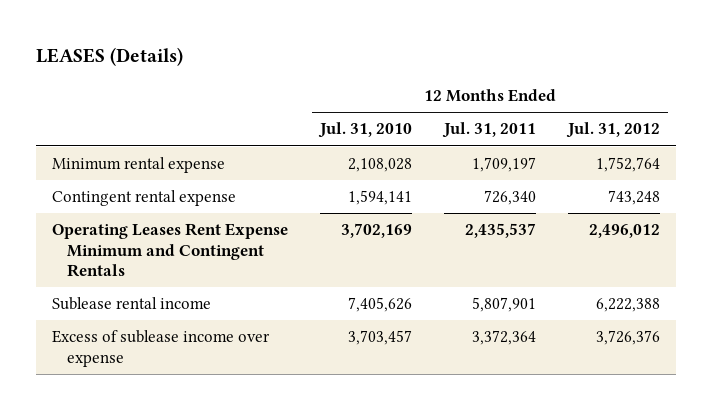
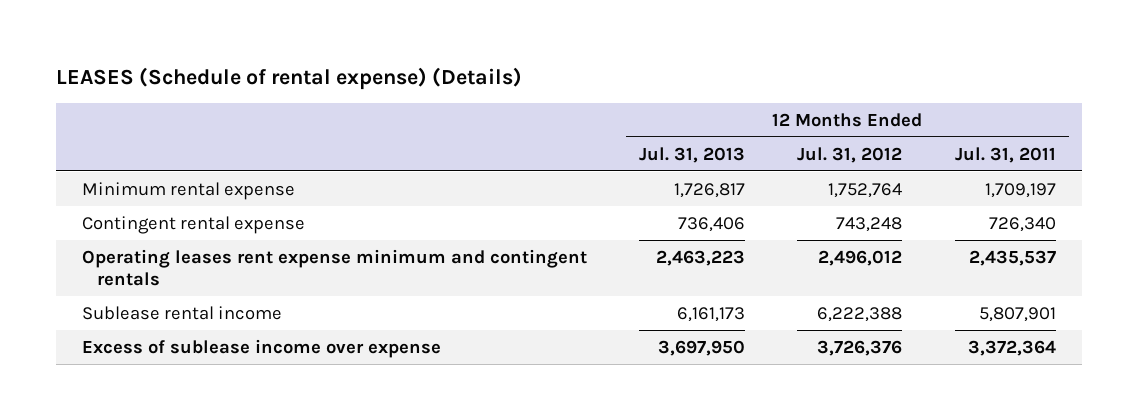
[36,47,184,67] LEASES (Details) -> [55,67,522,91] LEASES (Schedule of rental expense) (Details)
[318,122,413,139] Jul. 31, 2010 -> none
none -> [638,146,745,163] Jul. 31, 2013
[52,223,289,278] Operating Leases Rent Expense Minimum and Contingent Rentals -> [81,248,587,286] Operating leases rent expense minimum and contingent rentals

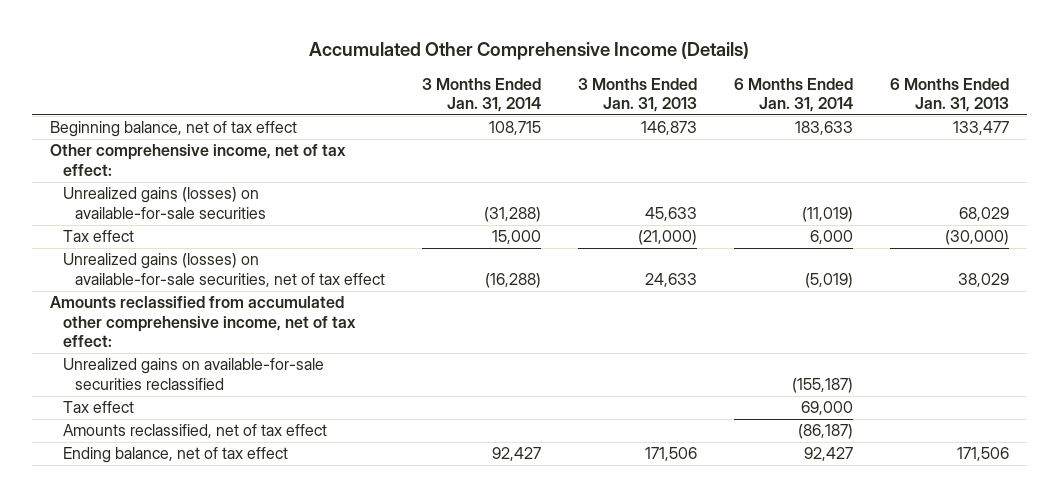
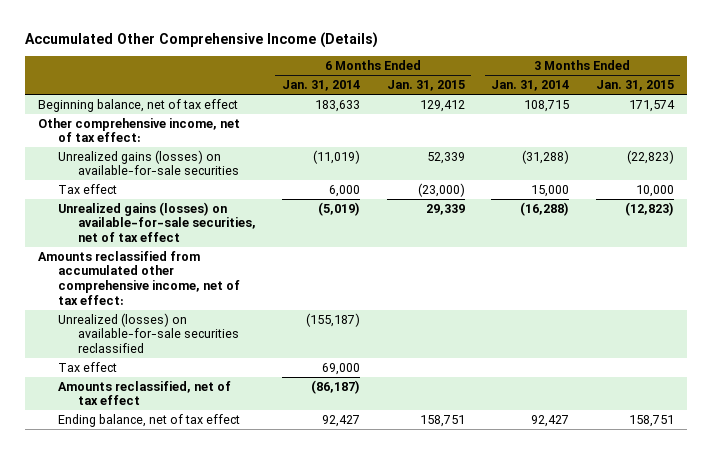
[577,77,697,112] 3 Months Ended Jan. 31, 2013 -> none
[889,77,1009,112] 6 Months Ended Jan. 31, 2013 -> none
none -> [386,80,465,92] Jan. 31, 2015
none -> [595,80,674,92] Jan. 31, 2015
[62,358,324,390] Unrealized gains on available-for-sale securities reclassified -> [58,312,239,354] Unrealized (losses) on available-for-sale securities reclassified

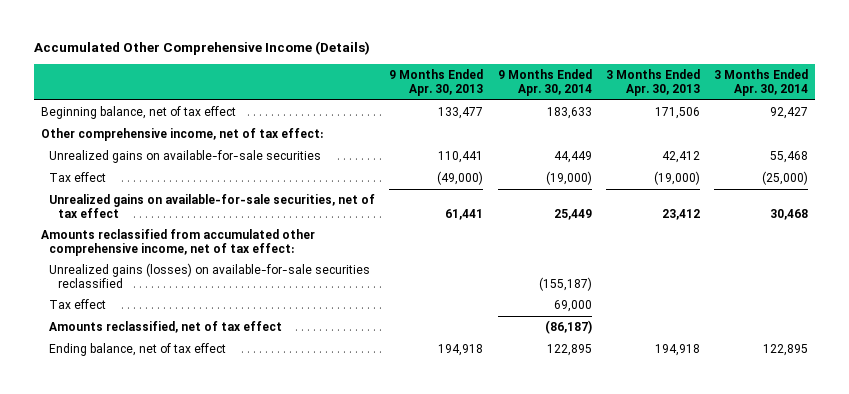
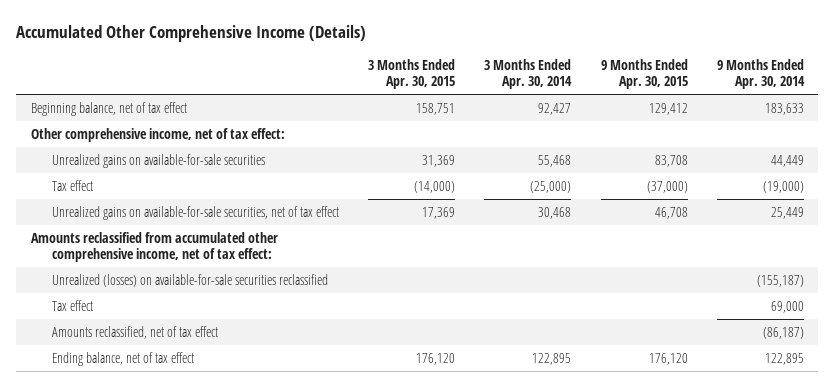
[389,69,484,97] 9 Months Ended Apr. 30, 2013 -> none
[605,69,700,97] 3 Months Ended Apr. 30, 2013 -> none
none -> [368,59,456,90] 3 Months Ended Apr. 30, 2015
none -> [600,59,688,90] 9 Months Ended Apr. 30, 2015
[49,263,371,288] Unrealized gains (losses) on available-for-sale securities reclassified -> [51,273,328,287] Unrealized (losses) on available-for-sale securities reclassified

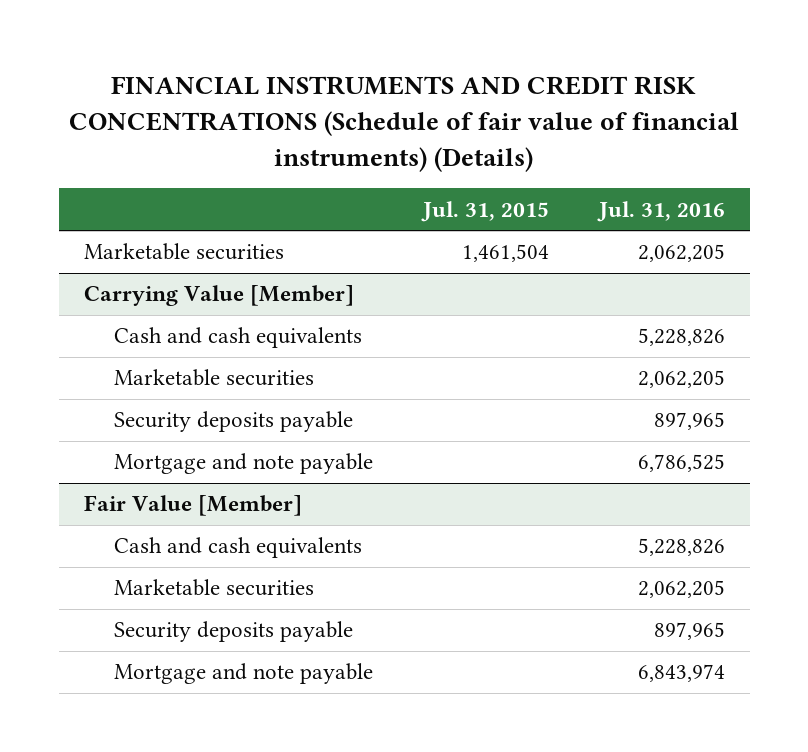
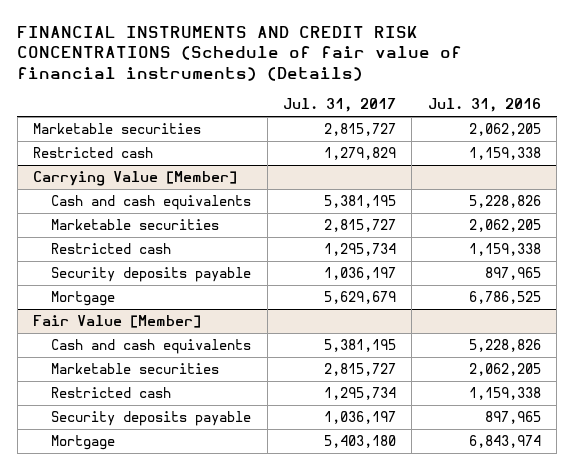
[420,200,549,222] Jul. 31, 2015 -> none
none -> [282,98,396,113] Jul. 31, 2017
none -> [33,146,154,158] Restricted cash
none -> [51,242,172,254] Restricted cash
[113,453,373,475] Mortgage and note payable -> [51,290,116,306] Mortgage
none -> [51,386,172,398] Restricted cash
[113,663,373,685] Mortgage and note payable -> [51,434,116,450] Mortgage

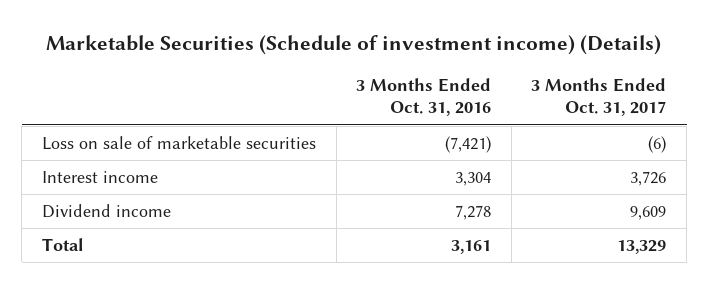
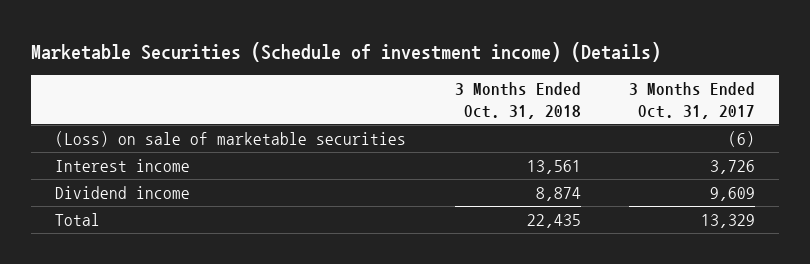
[356,78,492,117] 3 Months Ended Oct. 31, 2016 -> none
none -> [454,82,581,119] 3 Months Ended Oct. 31, 2018
[42,136,317,151] Loss on sale of marketable securities -> [55,130,407,147] (Loss) on sale of marketable securities

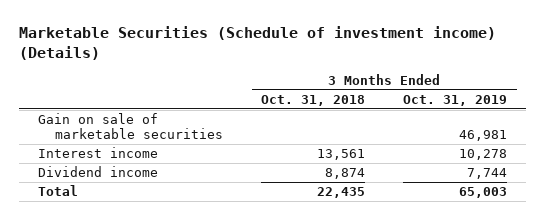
[628,82,755,119] 3 Months Ended Oct. 31, 2017 -> none
none -> [403,94,508,106] Oct. 31, 2019
[55,130,407,147] (Loss) on sale of marketable securities -> [37,113,224,140] Gain on sale of marketable securities

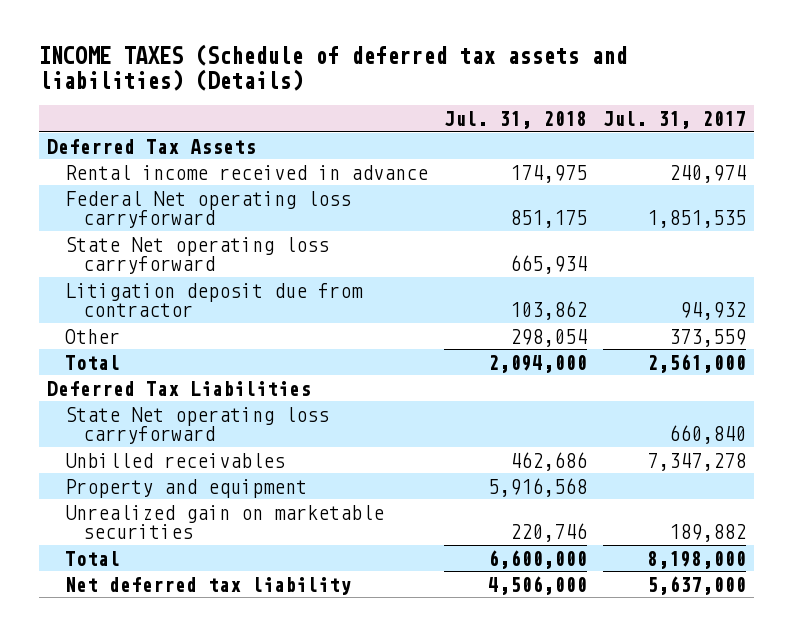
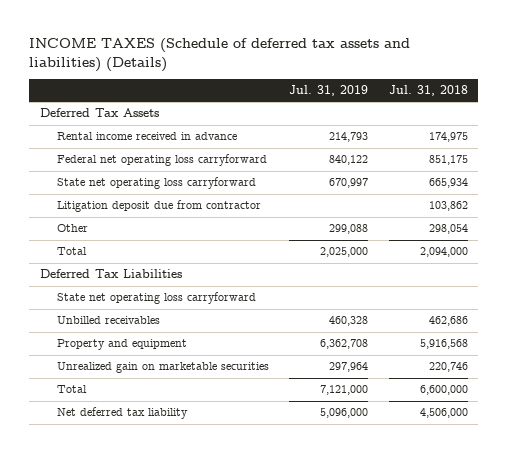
[603,110,747,129] Jul. 31, 2017 -> none
none -> [289,85,369,97] Jul. 31, 2019
[65,190,352,228] Federal Net operating loss carryforward -> [56,154,267,167] Federal net operating loss carryforward
[65,236,330,274] State Net operating loss carryforward -> [56,177,256,190] State net operating loss carryforward
[65,406,330,444] State Net operating loss carryforward -> [56,292,256,305] State net operating loss carryforward

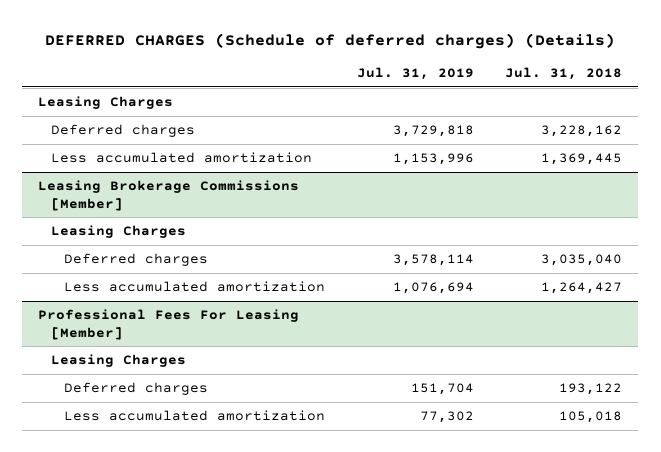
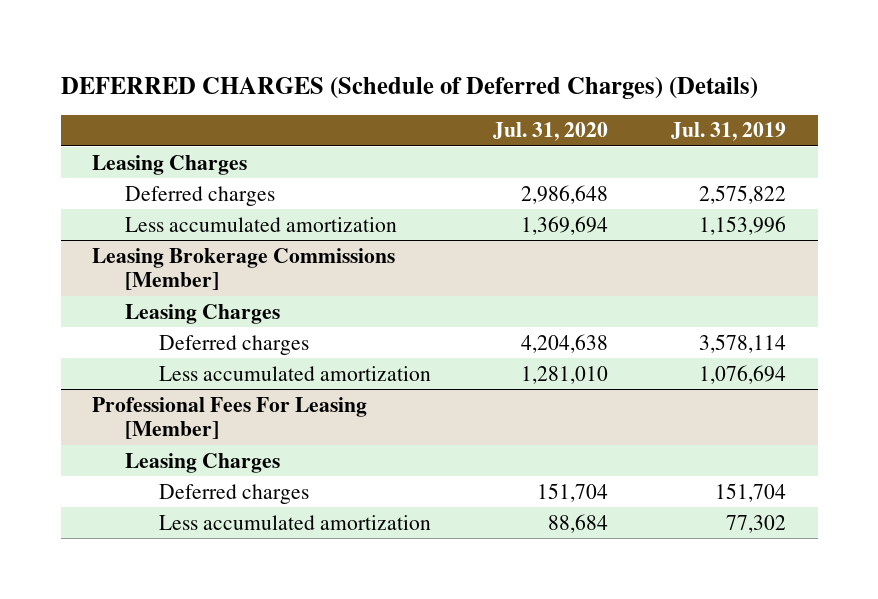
[45,32,616,49] DEFERRED CHARGES (Schedule of deferred charges) (Details) -> [60,76,758,99] DEFERRED CHARGES (Schedule of Deferred Charges) (Details)
[505,67,623,81] Jul. 31, 2018 -> none
none -> [493,122,609,142] Jul. 31, 2020
[392,125,474,138] 3,729,818 -> [699,184,787,204] 2,575,822

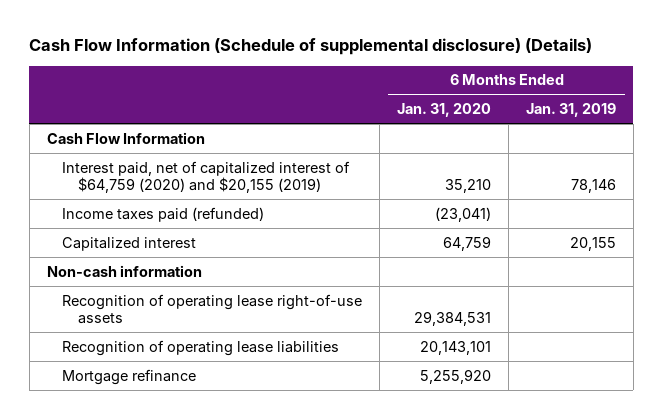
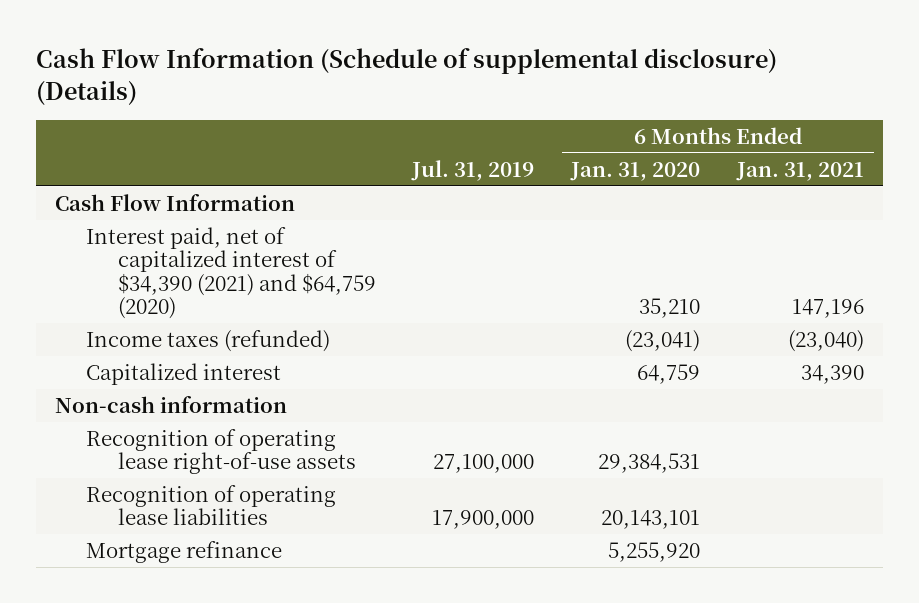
[525,103,616,118] Jan. 31, 2019 -> none
none -> [411,159,535,181] Jul. 31, 2019
none -> [736,161,865,181] Jan. 31, 2021
[62,160,351,194] Interest paid, net of capitalized interest of $64,759 (2020) and $20,155 (2019) -> [86,226,376,320] Interest paid, net of capitalized interest of $34,390 (2021) and $64,759 (2020)
[62,206,265,222] Income taxes paid (refunded) -> [86,329,331,352] Income taxes (refunded)

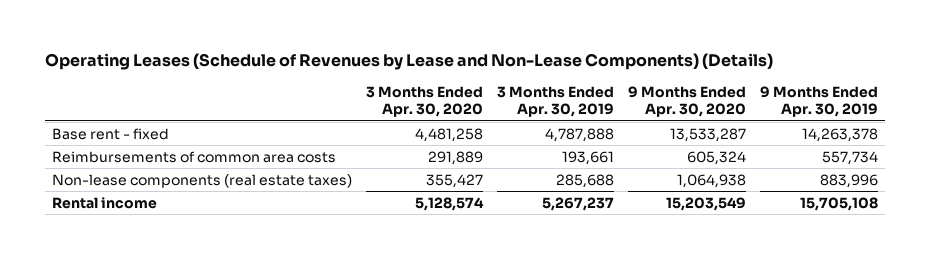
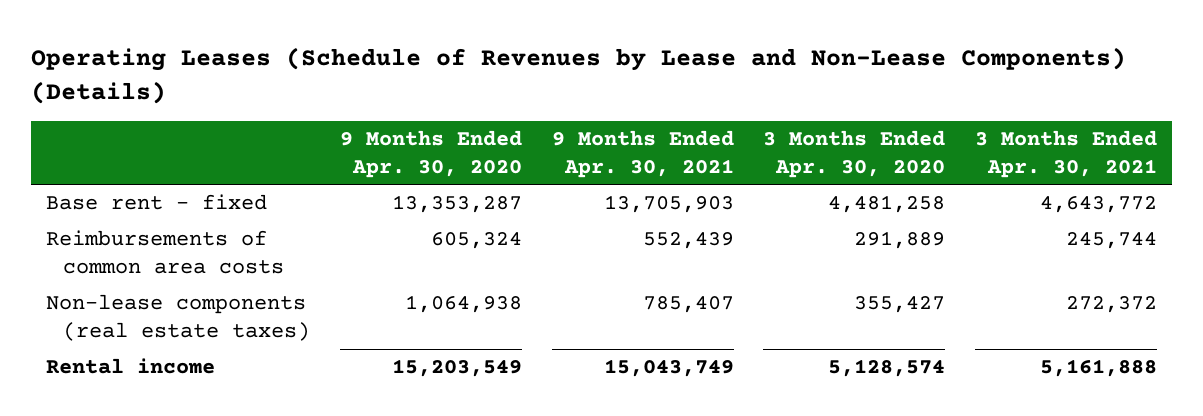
[496,85,614,117] 3 Months Ended Apr. 30, 2019 -> none
[760,85,879,117] 9 Months Ended Apr. 30, 2019 -> none
none -> [551,129,734,178] 9 Months Ended Apr. 30, 2021
none -> [974,129,1157,178] 3 Months Ended Apr. 30, 2021
[670,127,747,142] 13,533,287 -> [391,195,522,214] 13,353,287

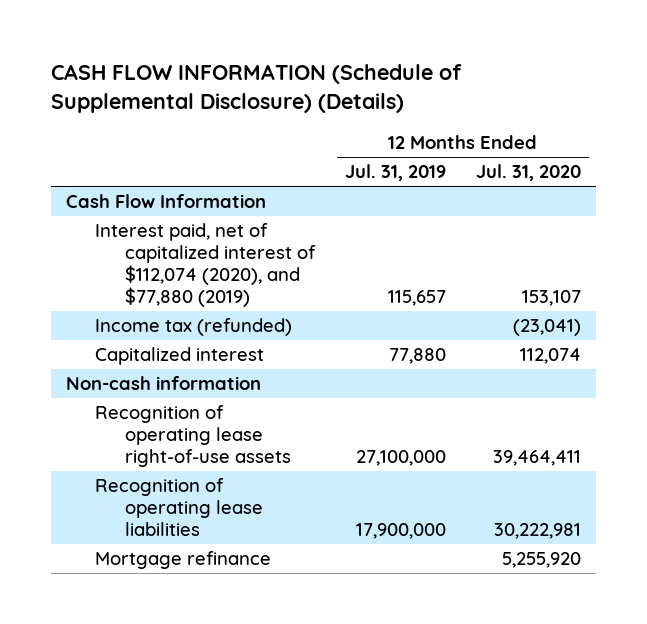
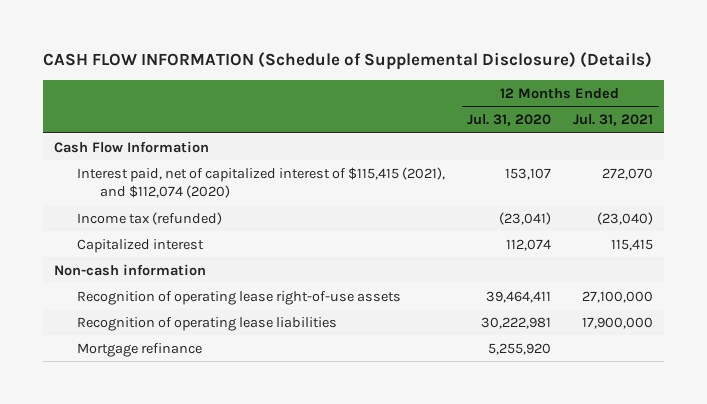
[344,164,446,182] Jul. 31, 2019 -> none
none -> [573,114,654,127] Jul. 31, 2021
[95,223,316,308] Interest paid, net of capitalized interest of $112,074 (2020), and $77,880 (2019) -> [77,166,446,198] Interest paid, net of capitalized interest of $115,415 (2021), and $112,074 (2020)

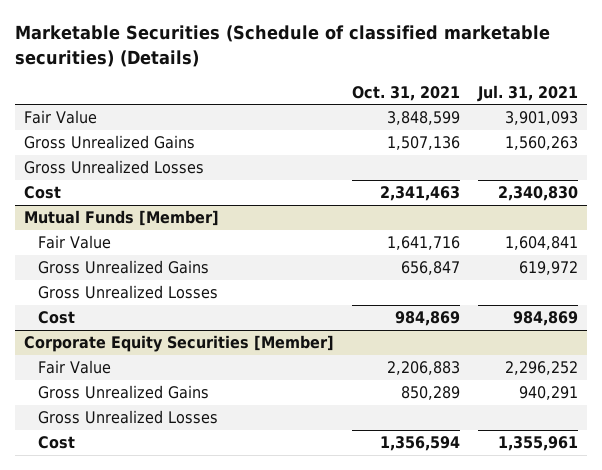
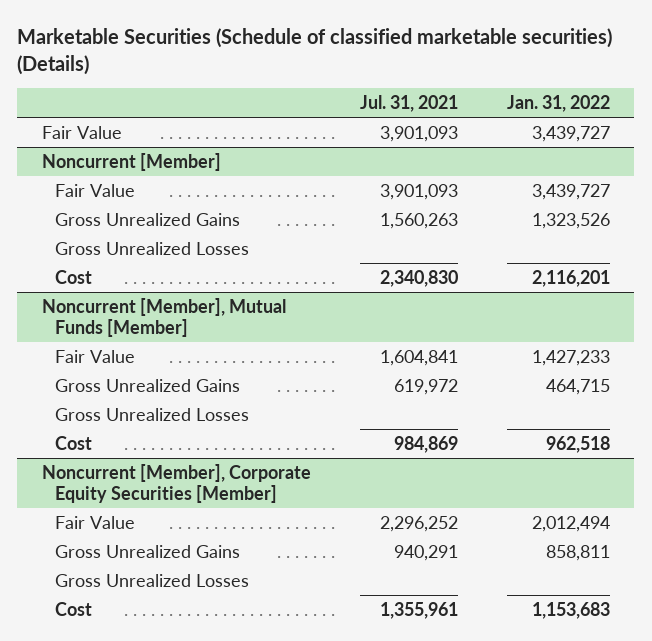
[351,85,460,101] Oct. 31, 2021 -> none
none -> [506,94,610,112] Jan. 31, 2022
none -> [41,152,221,171] Noncurrent [Member]
none -> [54,183,135,197] Fair Value
[23,210,219,227] Mutual Funds [Member] -> [41,297,286,337] Noncurrent [Member], Mutual Funds [Member]
[23,335,334,353] Corporate Equity Securities [Member] -> [41,463,311,503] Noncurrent [Member], Corporate Equity Securities [Member]

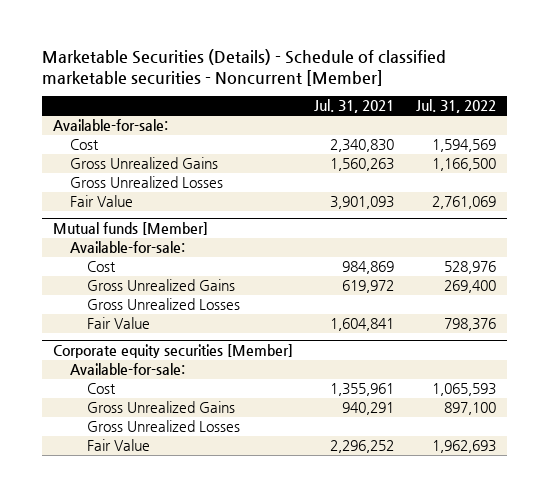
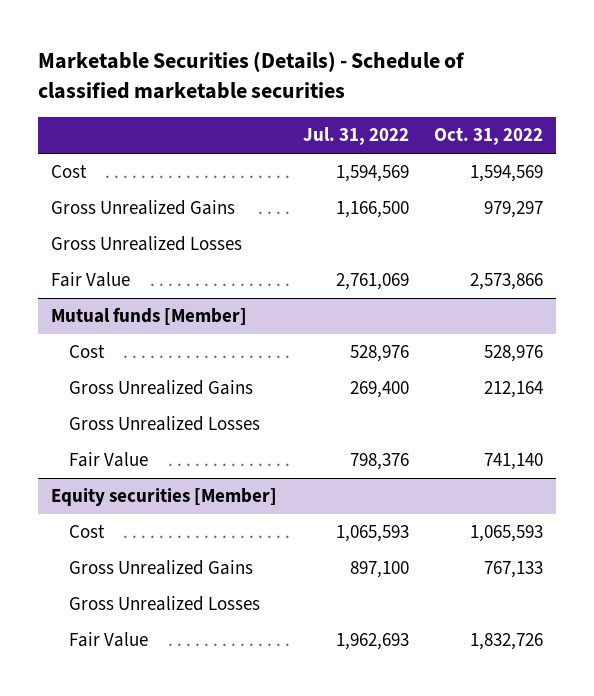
[41,49,446,86] Marketable Securities (Details) - Schedule of classified marketable securities - Noncurrent [Member] -> [38,51,466,99] Marketable Securities (Details) - Schedule of classified marketable securities
[314,99,395,114] Jul. 31, 2021 -> none
none -> [434,128,544,146] Oct. 31, 2022
[52,119,168,132] Available-for-sale: -> none
[69,241,185,254] Available-for-sale: -> none
[69,363,185,376] Available-for-sale: -> none
[52,344,293,359] Corporate equity securities [Member] -> [51,488,278,507] Equity securities [Member]

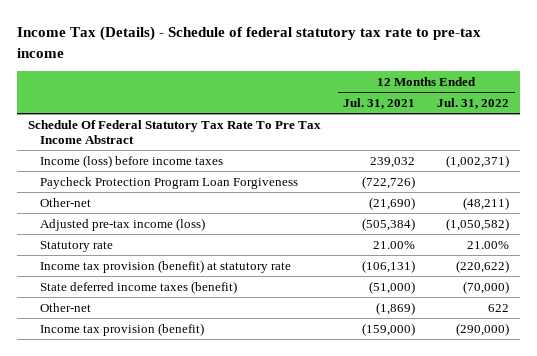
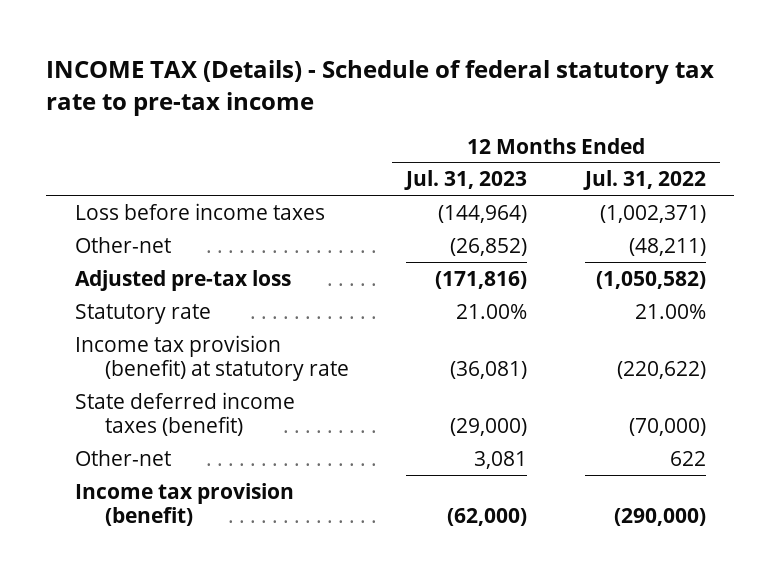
[17,26,482,58] Income Tax (Details) - Schedule of federal statutory tax rate to pre-tax income -> [45,59,714,116] INCOME TAX (Details) - Schedule of federal statutory tax rate to pre-tax income
[343,97,416,109] Jul. 31, 2021 -> none
none -> [404,170,528,191] Jul. 31, 2023
[28,119,322,145] Schedule Of Federal Statutory Tax Rate To Pre Tax Income Abstract -> none
[39,176,298,189] Paycheck Protection Program Loan Forgiveness -> none
[39,154,223,168] Income (loss) before income taxes -> [74,202,325,220] Loss before income taxes
[39,217,205,231] Adjusted pre-tax income (loss) -> [74,269,291,291] Adjusted pre-tax loss

